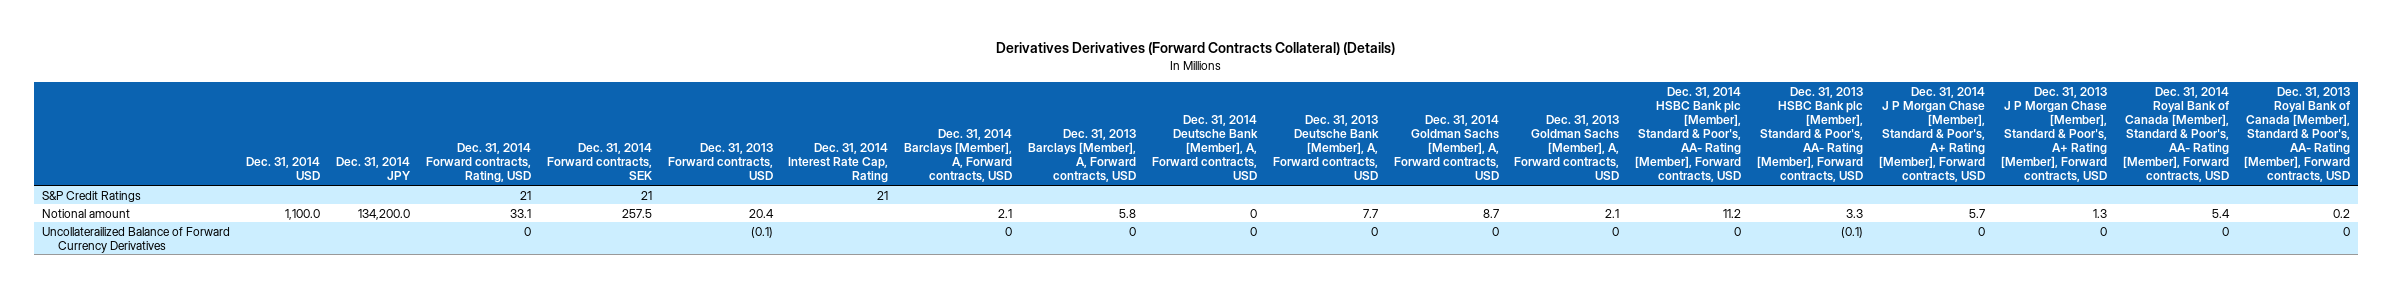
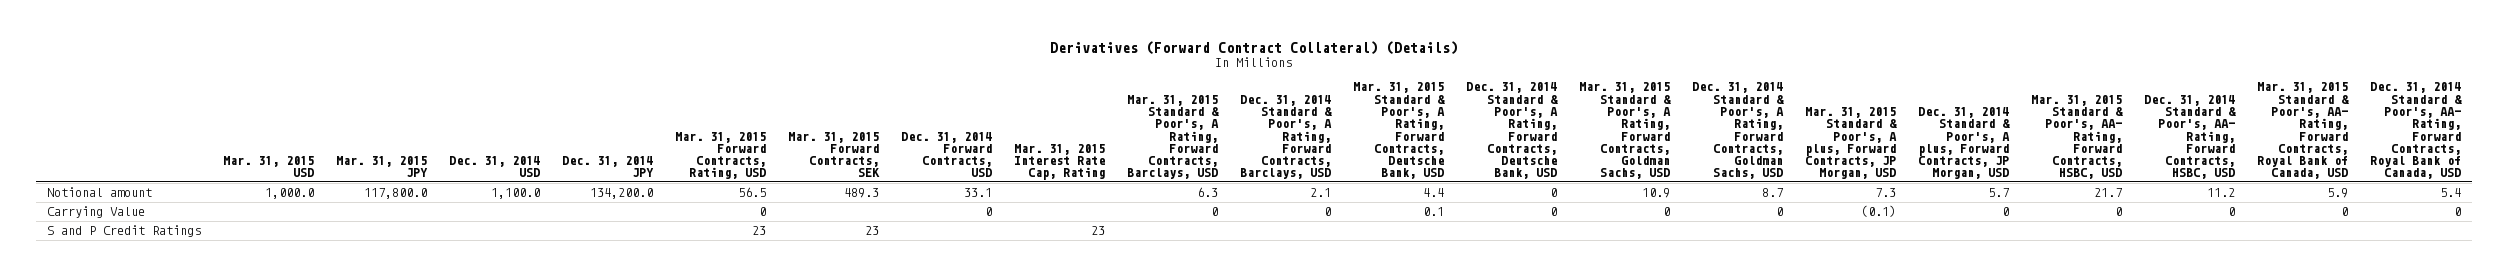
[996,42,1396,56] Derivatives Derivatives (Forward Contracts Collateral) (Details) -> [1050,40,1459,55] Derivatives (Forward Contract Collateral) (Details)
[425,143,531,184] Dec. 31, 2014 Forward contracts, Rating, USD -> none
[546,143,652,181] Dec. 31, 2014 Forward contracts, SEK -> none
[667,143,773,181] Dec. 31, 2013 Forward contracts, USD -> none
[788,143,889,184] Dec. 31, 2014 Interest Rate Cap, Rating -> none
[904,128,1013,183] Dec. 31, 2014 Barclays [Member], A, Forward contracts, USD -> none
[1028,128,1137,183] Dec. 31, 2013 Barclays [Member], A, Forward contracts, USD -> none
[1151,114,1258,181] Dec. 31, 2014 Deutsche Bank [Member], A, Forward contracts, USD -> none
[1272,114,1379,181] Dec. 31, 2013 Deutsche Bank [Member], A, Forward contracts, USD -> none
[1393,114,1499,181] Dec. 31, 2014 Goldman Sachs [Member], A, Forward contracts, USD -> none
[1514,114,1620,181] Dec. 31, 2013 Goldman Sachs [Member], A, Forward contracts, USD -> none
[1635,86,1742,183] Dec. 31, 2014 HSBC Bank plc [Member], Standard & Poor's, AA- Rating [Member], Forward contracts, USD -> none
[1757,86,1864,183] Dec. 31, 2013 HSBC Bank plc [Member], Standard & Poor's, AA- Rating [Member], Forward contracts, USD -> none
[1878,86,1985,183] Dec. 31, 2014 J P Morgan Chase [Member], Standard & Poor's, A+ Rating [Member], Forward contracts, USD -> none
[2000,86,2107,183] Dec. 31, 2013 J P Morgan Chase [Member], Standard & Poor's, A+ Rating [Member], Forward contracts, USD -> none
[2122,86,2229,183] Dec. 31, 2014 Royal Bank of Canada [Member], Standard & Poor's, AA- Rating [Member], Forward contracts, USD -> none
[2244,86,2351,183] Dec. 31, 2013 Royal Bank of Canada [Member], Standard & Poor's, AA- Rating [Member], Forward contracts, USD -> none
none -> [223,156,315,178] Mar. 31, 2015 USD
none -> [336,156,429,178] Mar. 31, 2015 JPY
none -> [675,131,767,180] Mar. 31, 2015 Forward Contracts, Rating, USD
none -> [788,131,881,178] Mar. 31, 2015 Forward Contracts, SEK
none -> [901,131,993,178] Dec. 31, 2014 Forward Contracts, USD
none -> [1014,143,1106,181] Mar. 31, 2015 Interest Rate Cap, Rating
none -> [1127,94,1221,180] Mar. 31, 2015 Standard & Poor's, A Rating, Forward Contracts, Barclays, USD
none -> [1240,94,1334,180] Dec. 31, 2014 Standard & Poor's, A Rating, Forward Contracts, Barclays, USD
none -> [1353,82,1447,180] Mar. 31, 2015 Standard & Poor's, A Rating, Forward Contracts, Deutsche Bank, USD
none -> [1466,82,1560,180] Dec. 31, 2014 Standard & Poor's, A Rating, Forward Contracts, Deutsche Bank, USD
none -> [1579,82,1673,180] Mar. 31, 2015 Standard & Poor's, A Rating, Forward Contracts, Goldman Sachs, USD
none -> [1692,82,1786,180] Dec. 31, 2014 Standard & Poor's, A Rating, Forward Contracts, Goldman Sachs, USD
none -> [1805,106,1899,180] Mar. 31, 2015 Standard & Poor's, A plus, Forward Contracts, JP Morgan, USD
none -> [1918,106,2012,180] Dec. 31, 2014 Standard & Poor's, A plus, Forward Contracts, JP Morgan, USD
none -> [2031,94,2125,180] Mar. 31, 2015 Standard & Poor's, AA- Rating, Forward Contracts, HSBC, USD
none -> [2144,94,2238,180] Dec. 31, 2014 Standard & Poor's, AA- Rating, Forward Contracts, HSBC, USD
none -> [2256,82,2350,180] Mar. 31, 2015 Standard & Poor's, AA- Rating, Forward Contracts, Royal Bank of Canada, USD
none -> [2369,82,2463,180] Dec. 31, 2014 Standard & Poor's, AA- Rating, Forward Contracts, Royal Bank of Canada, USD
[42,190,142,202] S&P Credit Ratings -> none
[42,226,231,253] Uncollaterailized Balance of Forward Currency Derivatives -> [47,206,146,219] Carrying Value
none -> [47,225,202,238] S and P Credit Ratings

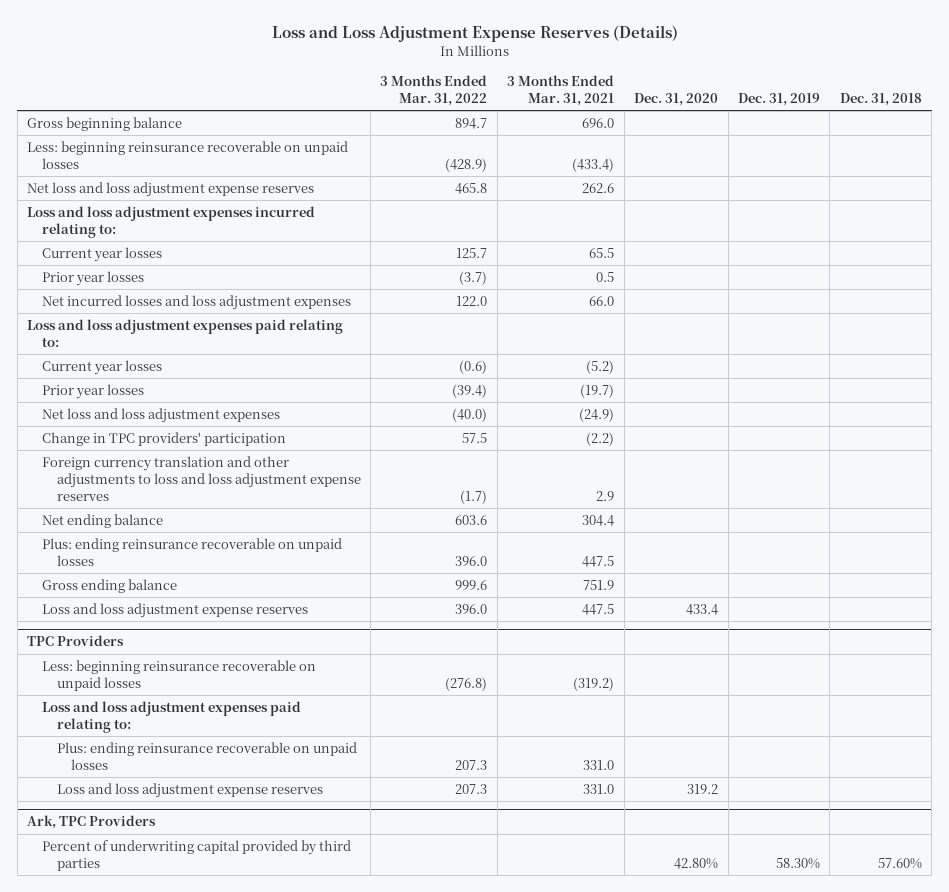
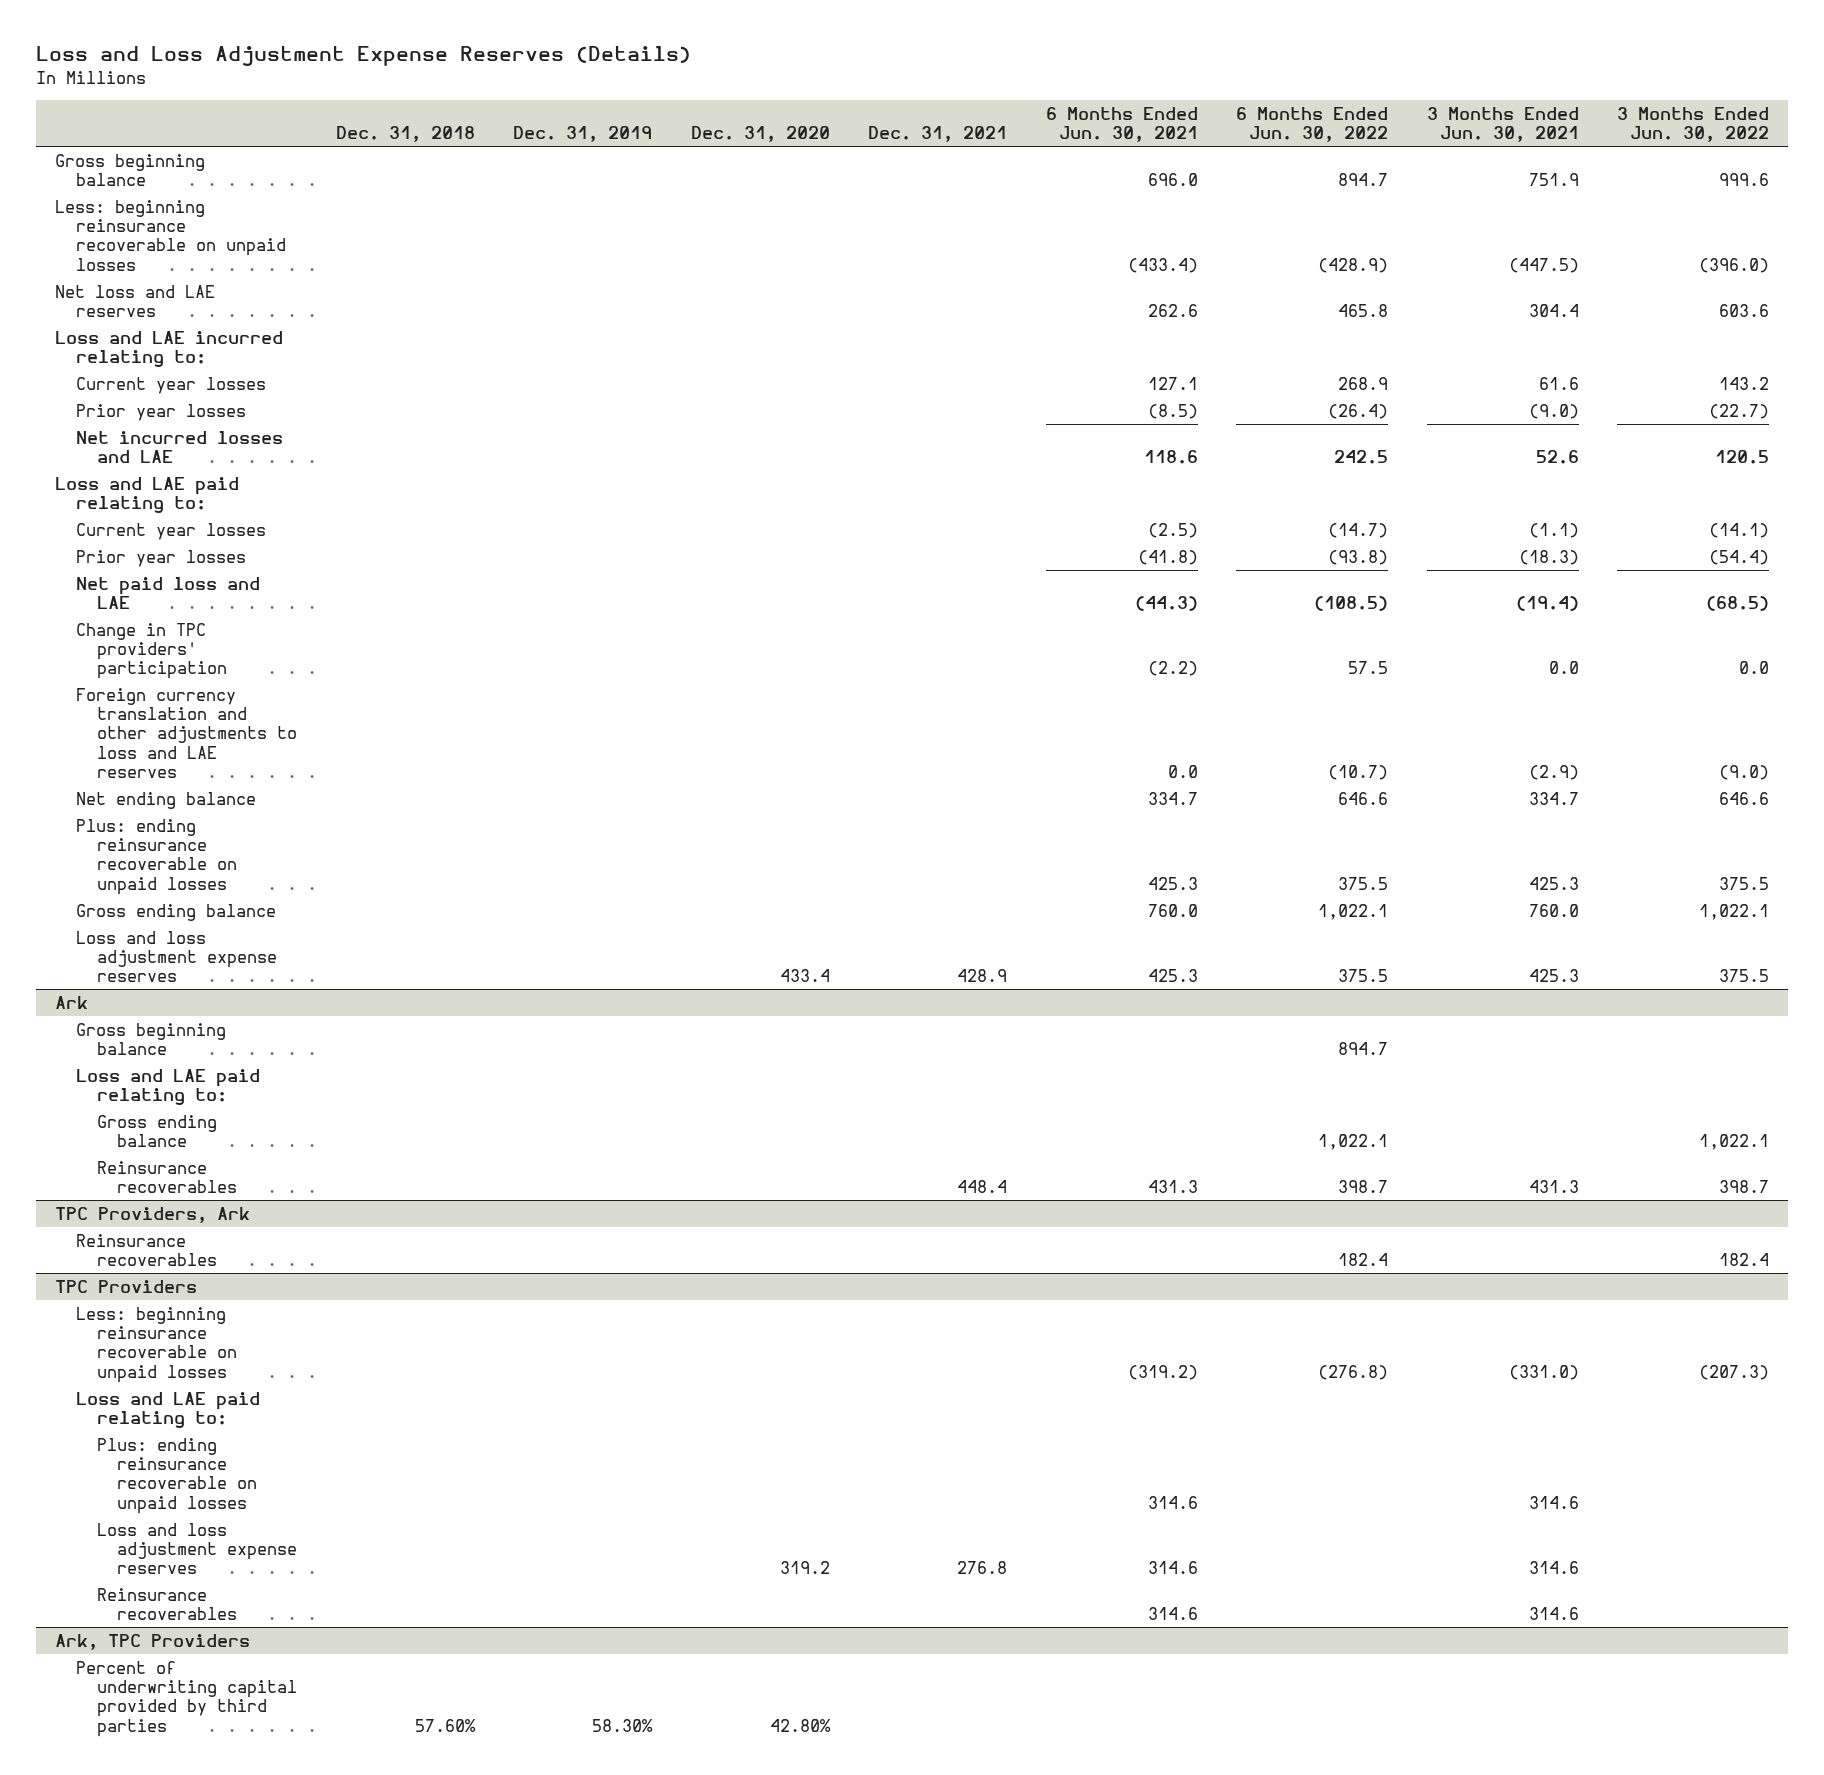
[380,74,488,107] 3 Months Ended Mar. 31, 2022 -> none
[507,74,615,107] 3 Months Ended Mar. 31, 2021 -> none
none -> [868,126,1008,143] Dec. 31, 2021
none -> [1045,106,1198,143] 6 Months Ended Jun. 30, 2021
none -> [1236,106,1389,143] 6 Months Ended Jun. 30, 2022
none -> [1426,106,1579,143] 3 Months Ended Jun. 30, 2021
none -> [1617,106,1770,143] 3 Months Ended Jun. 30, 2022
[27,181,315,197] Net loss and loss adjustment expense reserves -> [54,284,215,318] Net loss and LAE reserves
[27,205,316,239] Loss and loss adjustment expenses incurred relating to: -> [54,330,283,368] Loss and LAE incurred relating to:
[41,294,351,310] Net incurred losses and loss adjustment expenses -> [75,430,283,464] Net incurred losses and LAE
[27,318,344,348] Loss and loss adjustment expenses paid relating to: -> [54,476,239,514] Loss and LAE paid relating to:
[41,407,280,423] Net loss and loss adjustment expenses -> [75,576,260,610] Net paid loss and LAE
[41,455,361,502] Foreign currency translation and other adjustments to loss and loss adjustment expense reserves -> [75,687,297,779] Foreign currency translation and other adjustments to loss and LAE reserves
none -> [54,995,88,1009] Ark
none -> [75,1022,226,1056] Gross beginning balance
none -> [75,1068,260,1106] Loss and LAE paid relating to:
none -> [96,1114,217,1148] Gross ending balance
none -> [96,1160,238,1194] Reinsurance recoverables
none -> [54,1206,250,1223] TPC Providers, Ark
none -> [75,1233,217,1267] Reinsurance recoverables
[41,700,301,734] Loss and loss adjustment expenses paid relating to: -> [75,1391,260,1429] Loss and LAE paid relating to:
none -> [96,1587,238,1621] Reinsurance recoverables

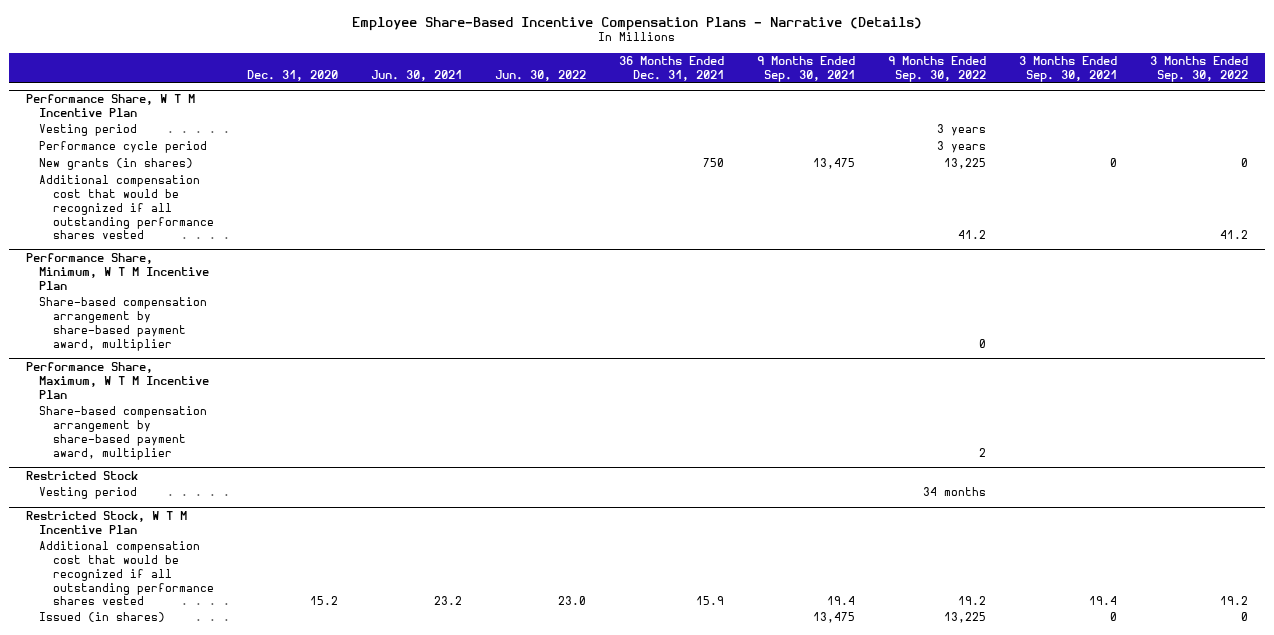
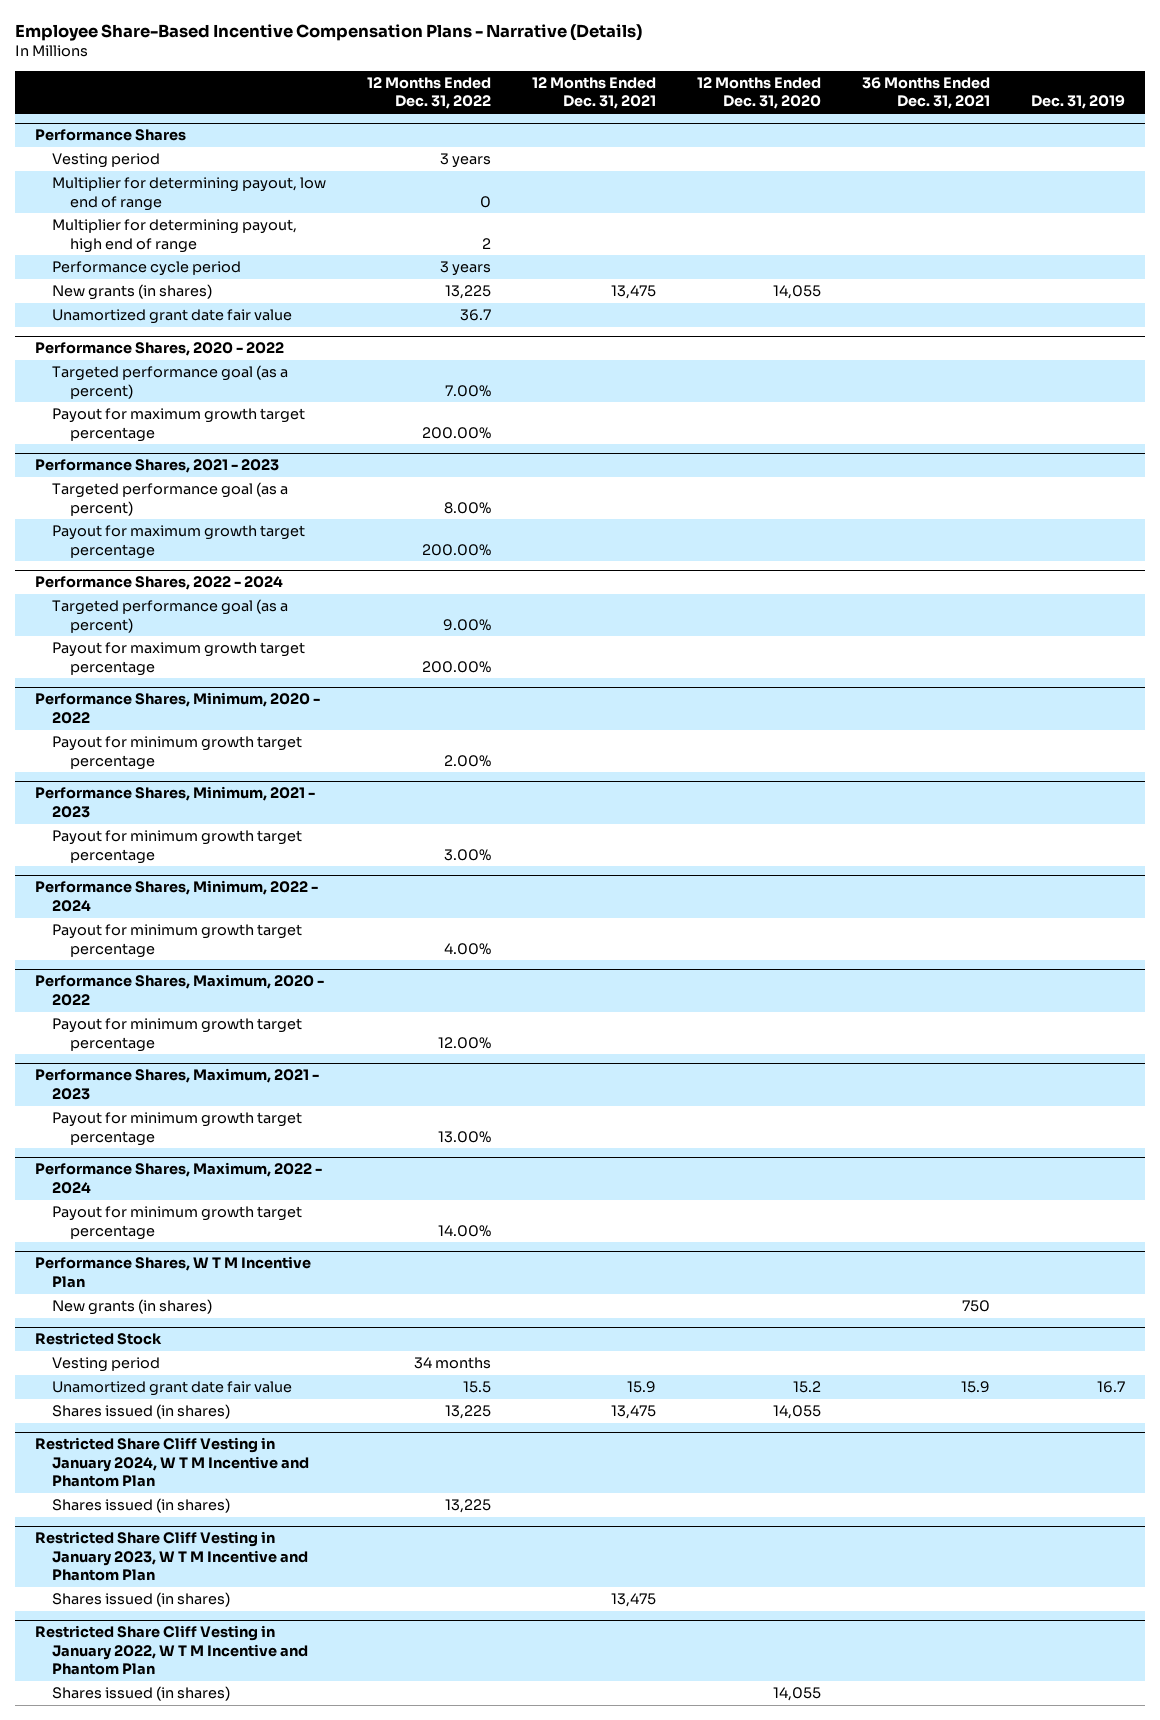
[246,69,338,81] Dec. 31, 2020 -> none
[370,69,462,81] Jun. 30, 2021 -> none
[494,69,586,81] Jun. 30, 2022 -> none
[756,56,855,82] 9 Months Ended Sep. 30, 2021 -> none
[887,56,986,82] 9 Months Ended Sep. 30, 2022 -> none
[1018,56,1117,82] 3 Months Ended Sep. 30, 2021 -> none
[1150,56,1249,82] 3 Months Ended Sep. 30, 2022 -> none
none -> [367,77,492,110] 12 Months Ended Dec. 31, 2022
none -> [532,77,657,110] 12 Months Ended Dec. 31, 2021
none -> [697,77,822,110] 12 Months Ended Dec. 31, 2020
none -> [1030,95,1125,110] Dec. 31, 2019
[39,124,138,137] Vesting period -> none
[39,141,208,154] Performance cycle period -> none
none -> [35,129,187,142] Performance Shares
none -> [52,153,161,169] Vesting period
none -> [52,177,327,211] Multiplier for determining payout, low end of range
none -> [52,219,298,253] Multiplier for determining payout, high end of range
none -> [52,261,242,277] Performance cycle period
none -> [52,284,213,301] New grants (in shares)
none -> [52,309,293,325] Unamortized grant date fair value
none -> [35,342,285,357] Performance Shares, 2020 - 2022
none -> [52,365,289,399] Targeted performance goal (as a percent)
none -> [52,408,306,442] Payout for maximum growth target percentage
none -> [35,459,280,474] Performance Shares, 2021 - 2023
none -> [52,482,289,516] Targeted performance goal (as a percent)
none -> [52,525,306,559] Payout for maximum growth target percentage
none -> [35,576,284,591] Performance Shares, 2022 - 2024
none -> [52,599,289,633] Targeted performance goal (as a percent)
none -> [52,642,306,676] Payout for maximum growth target percentage
none -> [35,692,321,724] Performance Shares, Minimum, 2020 - 2022
none -> [52,736,303,770] Payout for minimum growth target percentage
none -> [35,786,316,818] Performance Shares, Minimum, 2021 - 2023
none -> [52,830,303,864] Payout for minimum growth target percentage
none -> [35,880,319,912] Performance Shares, Minimum, 2022 - 2024
none -> [52,924,303,958] Payout for minimum growth target percentage
none -> [35,974,325,1006] Performance Shares, Maximum, 2020 - 2022
none -> [52,1018,303,1052] Payout for minimum growth target percentage
none -> [35,1068,320,1100] Performance Shares, Maximum, 2021 - 2023
none -> [52,1112,303,1146] Payout for minimum growth target percentage
none -> [35,1162,323,1194] Performance Shares, Maximum, 2022 - 2024
none -> [52,1206,303,1240] Payout for minimum growth target percentage
[25,94,195,118] Performance Share, W T M Incentive Plan -> [35,1256,312,1288] Performance Shares, W T M Incentive Plan
[39,175,214,240] Additional compensation cost that would be recognized if all outstanding performance shares vested -> none
[25,253,210,290] Performance Share, Minimum, W T M Incentive Plan -> none
[39,297,208,351] Share-based compensation arrangement by share-based payment award, multiplier -> none
[25,362,210,399] Performance Share, Maximum, W T M Incentive Plan -> none
[39,406,208,460] Share-based compensation arrangement by share-based payment award, multiplier -> none
[25,511,187,535] Restricted Stock, W T M Incentive Plan -> none
[39,541,214,606] Additional compensation cost that would be recognized if all outstanding performance shares vested -> none
[39,612,166,623] Issued (in shares) -> none
none -> [52,1381,293,1397] Unamortized grant date fair value
none -> [52,1404,231,1420] Shares issued (in shares)
none -> [35,1437,310,1488] Restricted Share Cliff Vesting in January 2024, W T M Incentive and Phantom Plan
none -> [52,1498,231,1514] Shares issued (in shares)
none -> [35,1531,309,1582] Restricted Share Cliff Vesting in January 2023, W T M Incentive and Phantom Plan
none -> [52,1592,231,1608] Shares issued (in shares)
none -> [35,1625,309,1676] Restricted Share Cliff Vesting in January 2022, W T M Incentive and Phantom Plan
none -> [52,1686,231,1702] Shares issued (in shares)

